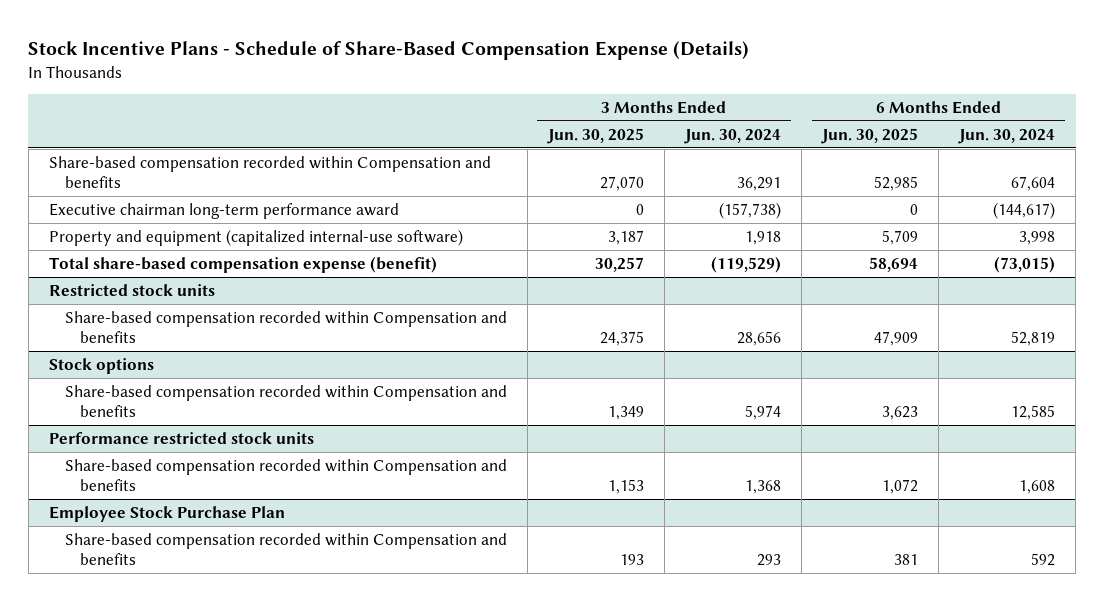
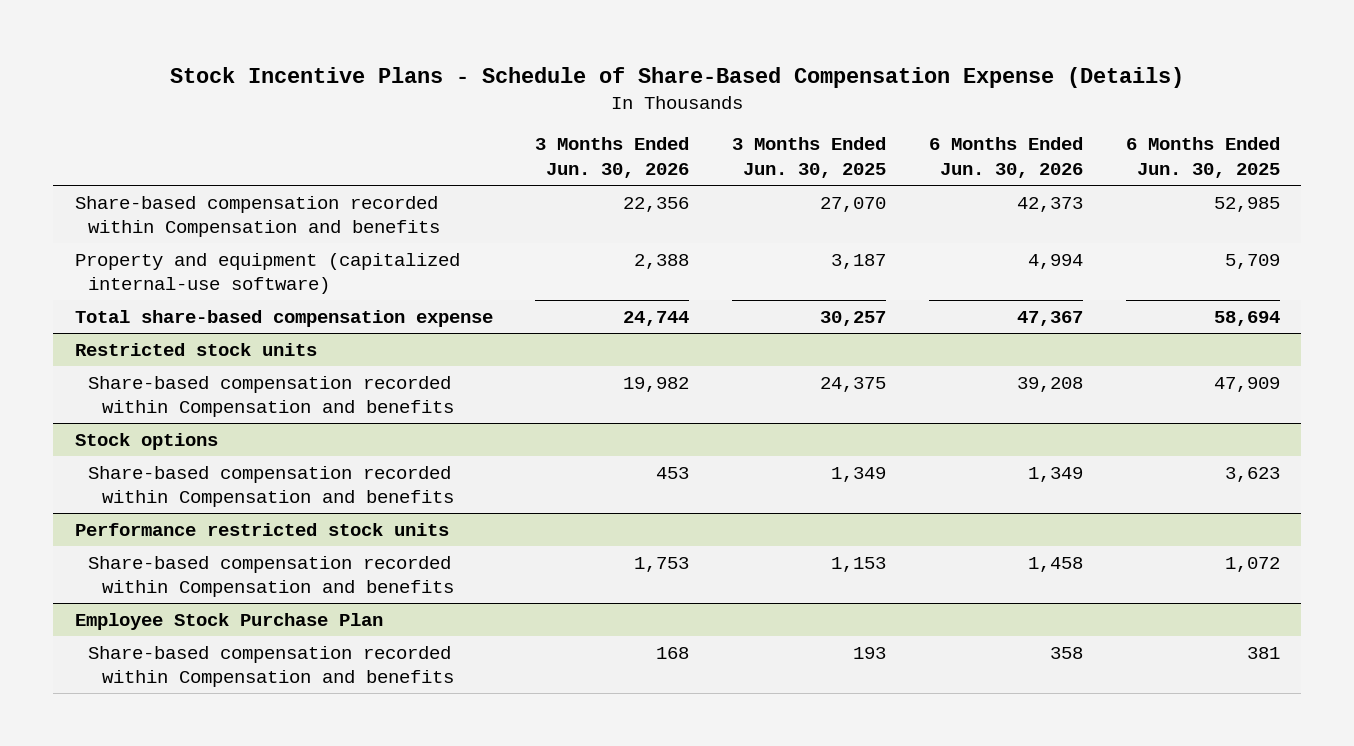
[683,128,781,144] Jun. 30, 2024 -> none
[958,128,1056,144] Jun. 30, 2024 -> none
none -> [535,137,690,178] 3 Months Ended Jun. 30, 2026
none -> [928,137,1083,178] 6 Months Ended Jun. 30, 2026
[48,202,399,219] Executive chairman long-term performance award -> none
[48,255,437,273] Total share-based compensation expense (benefit) -> [74,309,493,327] Total share-based compensation expense

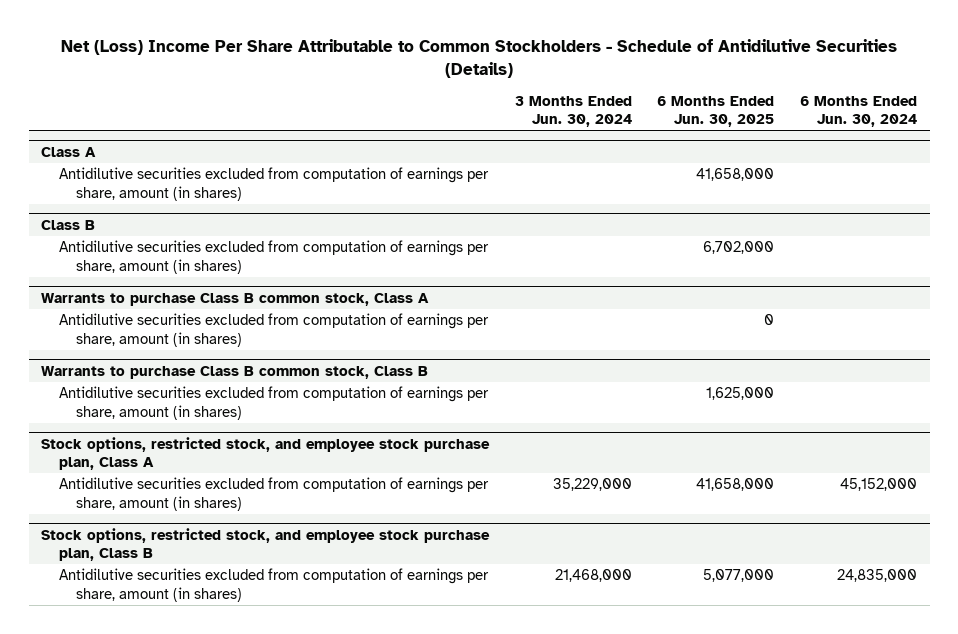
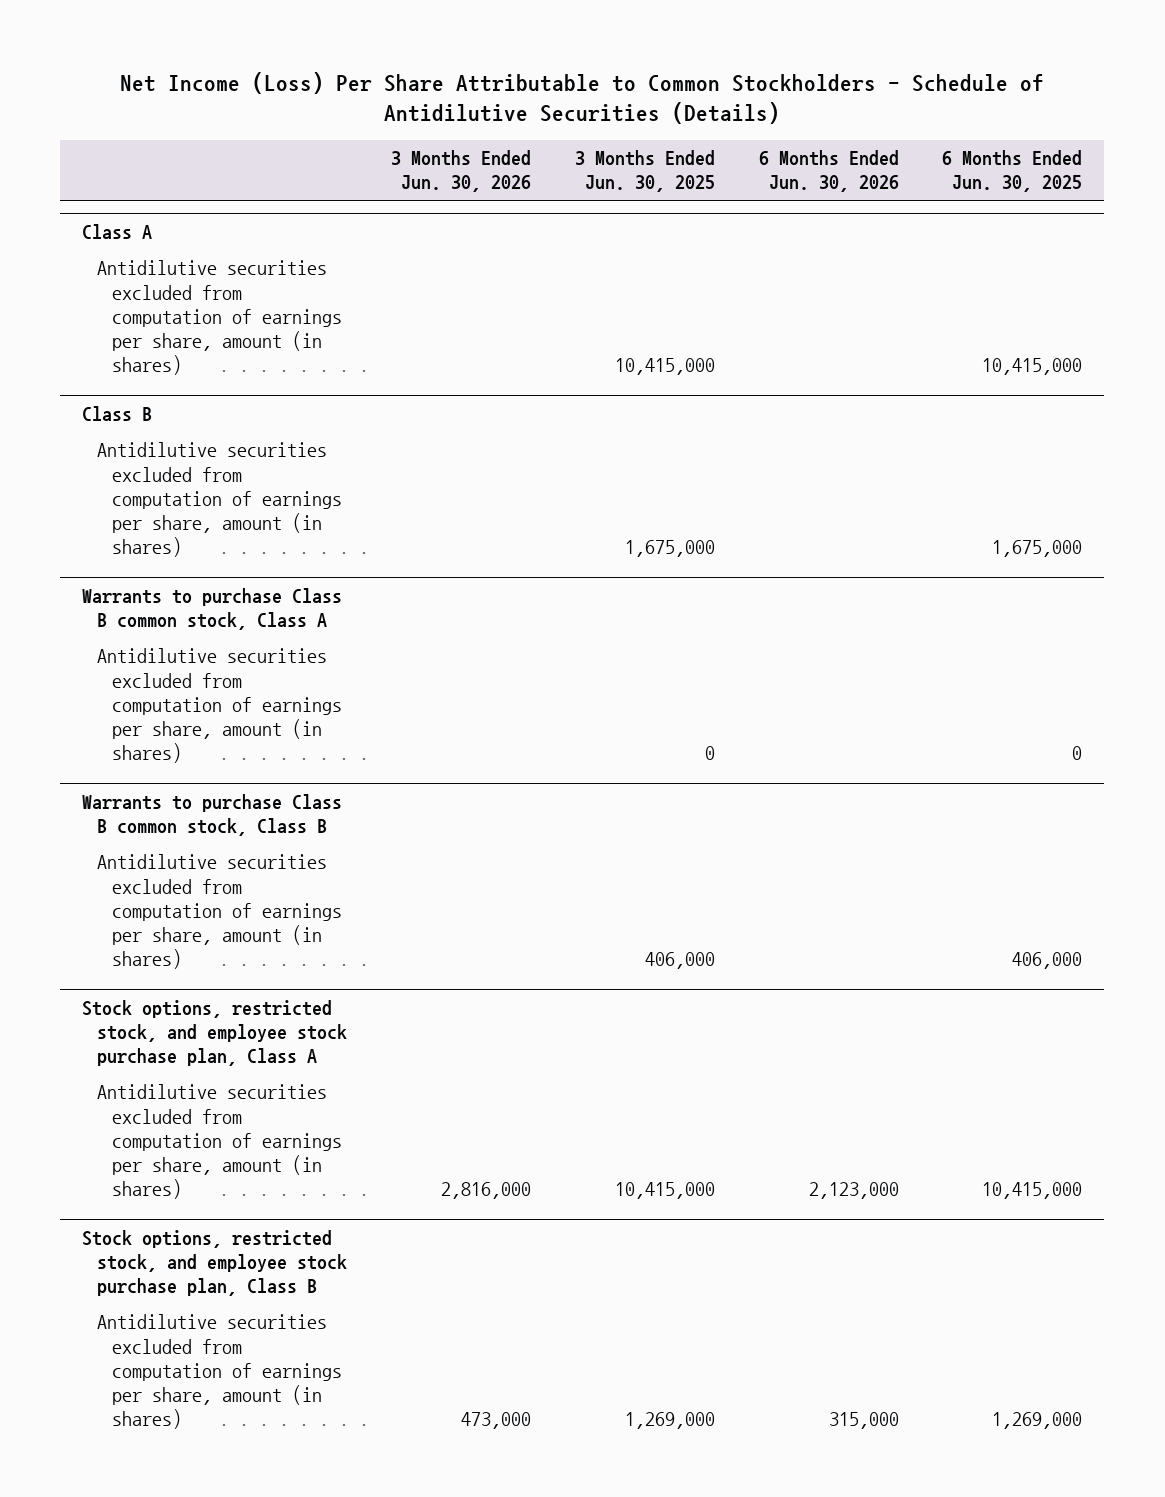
[61,38,898,78] Net (Loss) Income Per Share Attributable to Common Stockholders - Schedule of Antidilutive Securities (Details) -> [120,72,1045,125] Net Income (Loss) Per Share Attributable to Common Stockholders - Schedule of Antidilutive Securities (Details)
[514,95,632,127] 3 Months Ended Jun. 30, 2024 -> none
[799,95,917,127] 6 Months Ended Jun. 30, 2024 -> none
none -> [390,150,531,193] 3 Months Ended Jun. 30, 2026
none -> [574,150,715,193] 3 Months Ended Jun. 30, 2025
none -> [758,150,899,193] 6 Months Ended Jun. 30, 2026
[696,168,775,182] 41,658,000 -> [982,357,1083,375] 10,415,000
[703,241,775,255] 6,702,000 -> [992,539,1083,557] 1,675,000
[706,387,775,401] 1,625,000 -> [1012,951,1083,969] 406,000
[696,478,775,492] 41,658,000 -> [982,1181,1083,1199] 10,415,000
[703,569,775,583] 5,077,000 -> [992,1411,1083,1429] 1,269,000

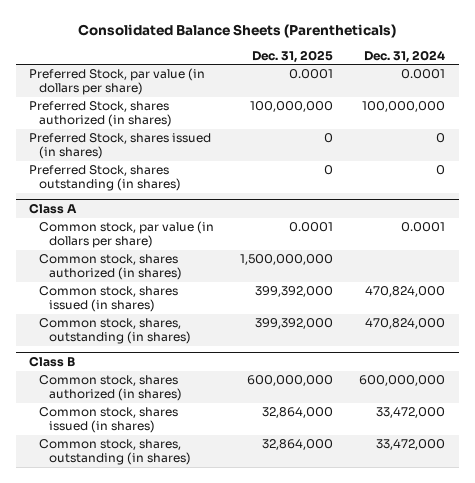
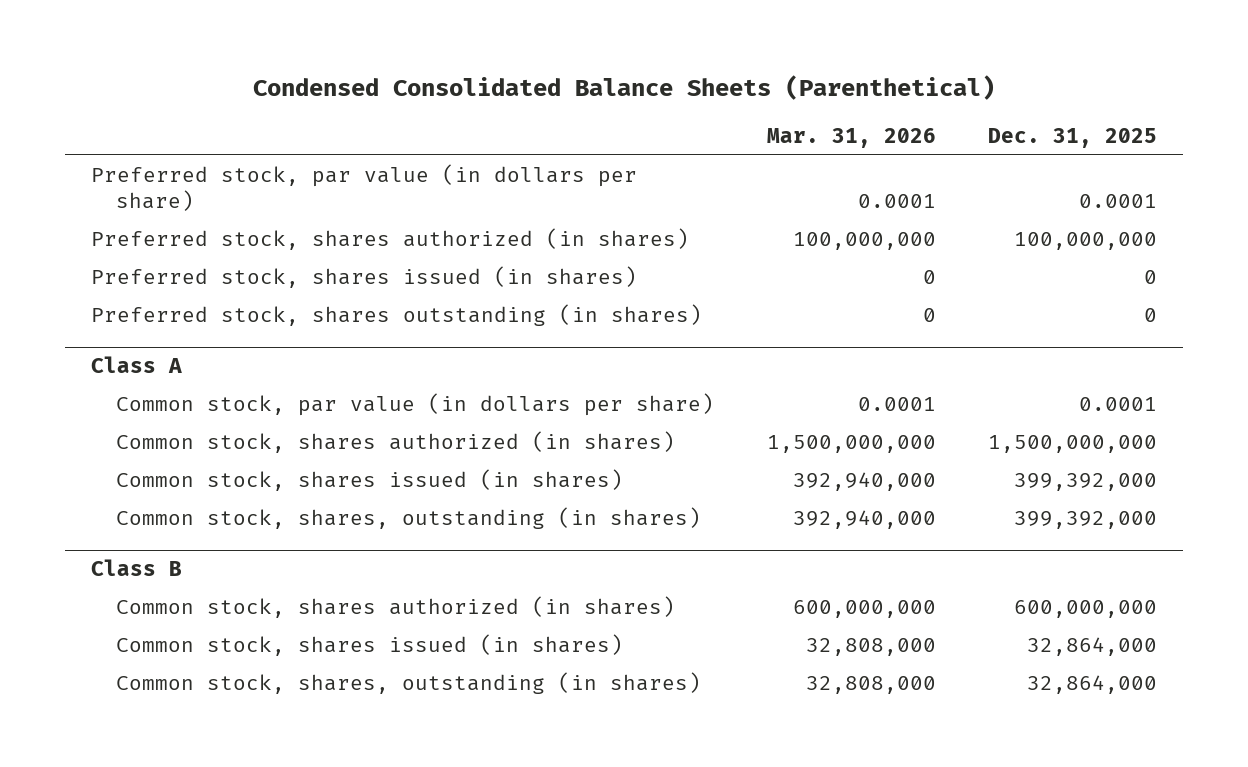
[78,23,397,38] Consolidated Balance Sheets (Parentheticals) -> [253,75,996,101] Condensed Consolidated Balance Sheets (Parenthetical)
[364,49,446,63] Dec. 31, 2024 -> none
none -> [766,127,936,148] Mar. 31, 2026
[29,68,206,96] Preferred Stock, par value (in dollars per share) -> [91,164,638,212] Preferred stock, par value (in dollars per share)
[29,101,173,128] Preferred Stock, shares authorized (in shares) -> [91,228,690,251] Preferred stock, shares authorized (in shares)
[29,133,212,160] Preferred Stock, shares issued (in shares) -> [91,266,638,289] Preferred stock, shares issued (in shares)
[29,165,182,192] Preferred Stock, shares outstanding (in shares) -> [91,304,703,327] Preferred stock, shares outstanding (in shares)

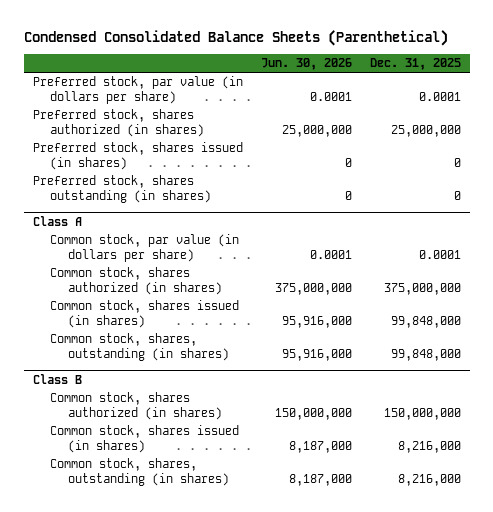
[766,127,936,148] Mar. 31, 2026 -> none
none -> [260,57,352,70] Jun. 30, 2026
[1014,232,1158,251] 100,000,000 -> [390,125,461,138] 25,000,000
[988,435,1158,454] 1,500,000,000 -> [383,283,461,296] 375,000,000
[1014,473,1158,492] 399,392,000 -> [390,316,461,329] 99,848,000
[1014,511,1158,530] 399,392,000 -> [390,349,461,362] 99,848,000
[1014,600,1158,619] 600,000,000 -> [383,408,461,421] 150,000,000
[1027,637,1158,657] 32,864,000 -> [397,441,461,454] 8,216,000
[1027,675,1158,695] 32,864,000 -> [397,474,461,487] 8,216,000

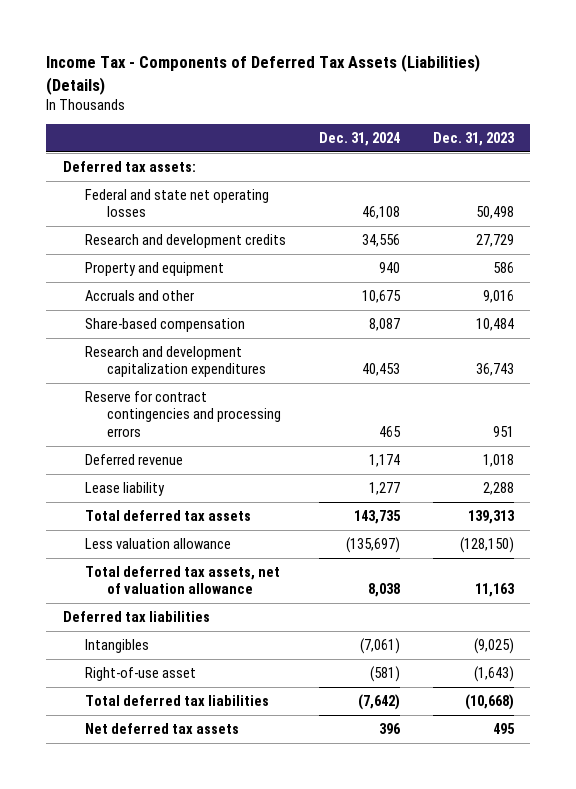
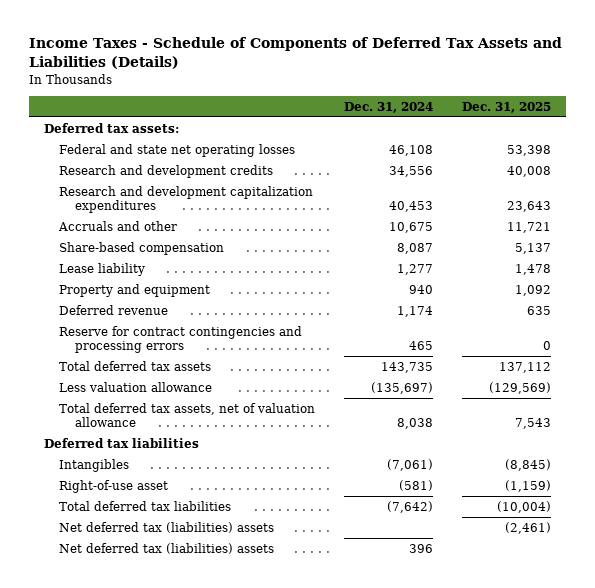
[46,54,481,95] Income Tax - Components of Deferred Tax Assets (Liabilities) (Details) -> [29,37,563,70] Income Taxes - Schedule of Components of Deferred Tax Assets and Liabilities (Details)
[432,132,515,147] Dec. 31, 2023 -> none
none -> [462,101,552,113] Dec. 31, 2025
[84,345,267,378] Research and development capitalization expenditures -> [59,185,314,213] Research and development capitalization expenditures
[84,261,224,276] Property and equipment -> [59,283,211,297] Property and equipment
[84,453,183,465] Deferred revenue -> [59,304,169,315] Deferred revenue
[84,390,282,437] Reserve for contract contingencies and processing errors -> [59,325,303,353] Reserve for contract contingencies and processing errors
none -> [59,521,275,533] Net deferred tax (liabilities) assets
[84,722,239,734] Net deferred tax assets -> [59,542,275,554] Net deferred tax (liabilities) assets

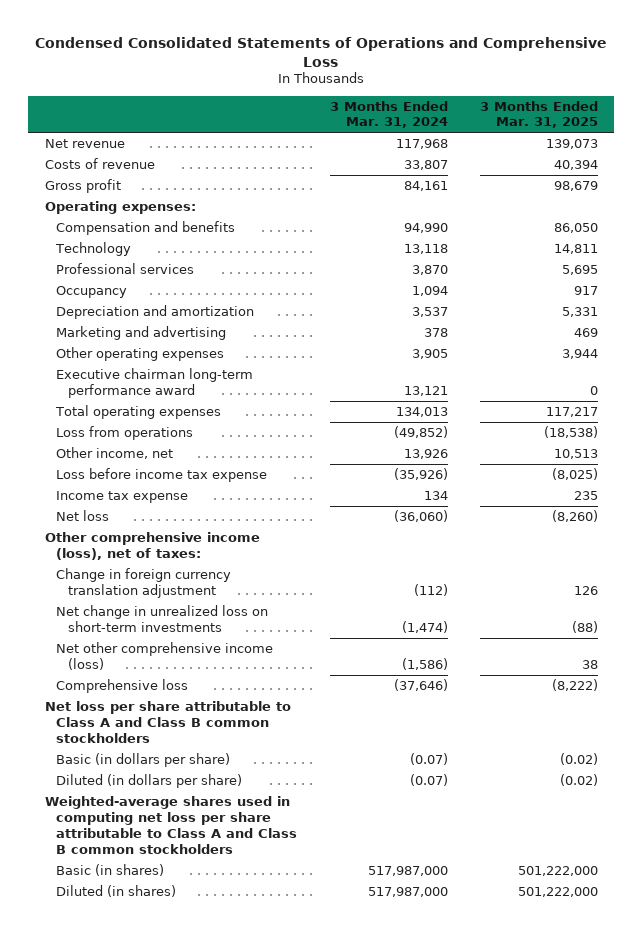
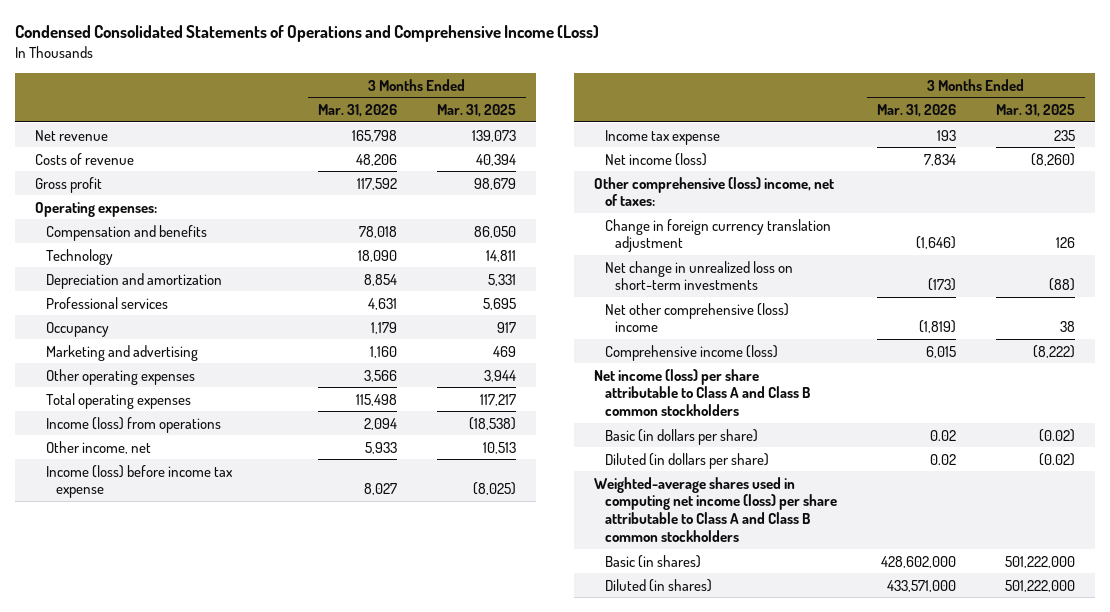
[35,36,608,67] Condensed Consolidated Statements of Operations and Comprehensive Loss -> [14,24,599,42] Condensed Consolidated Statements of Operations and Comprehensive Income (Loss)
[329,100,448,129] 3 Months Ended Mar. 31, 2024 -> none
none -> [317,104,397,118] Mar. 31, 2026
[56,304,255,319] Depreciation and amortization -> [45,272,222,289] Depreciation and amortization
[56,367,254,398] Executive chairman long-term performance award -> none
[56,425,194,440] Loss from operations -> [45,416,221,433] Income (loss) from operations
[56,467,268,482] Loss before income tax expense -> [45,464,233,499] Income (loss) before income tax expense
[56,509,110,521] Net loss -> [604,152,707,166] Net income (loss)
[44,531,260,560] Other comprehensive income (loss), net of taxes: -> [593,176,834,207] Other comprehensive (loss) income, net of taxes:
[56,641,274,670] Net other comprehensive income (loss) -> [604,302,789,333] Net other comprehensive (loss) income
[56,678,189,693] Comprehensive loss -> [604,344,778,361] Comprehensive income (loss)
[44,700,291,743] Net loss per share attributable to Class A and Class B common stockholders -> [593,368,810,417] Net income (loss) per share attributable to Class A and Class B common stockholders
[44,795,298,854] Weighted-average shares used in computing net loss per share attributable to Class A and Class B common stockholders -> [593,476,837,543] Weighted-average shares used in computing net income (loss) per share attributable to Class A and Class B common stockholders

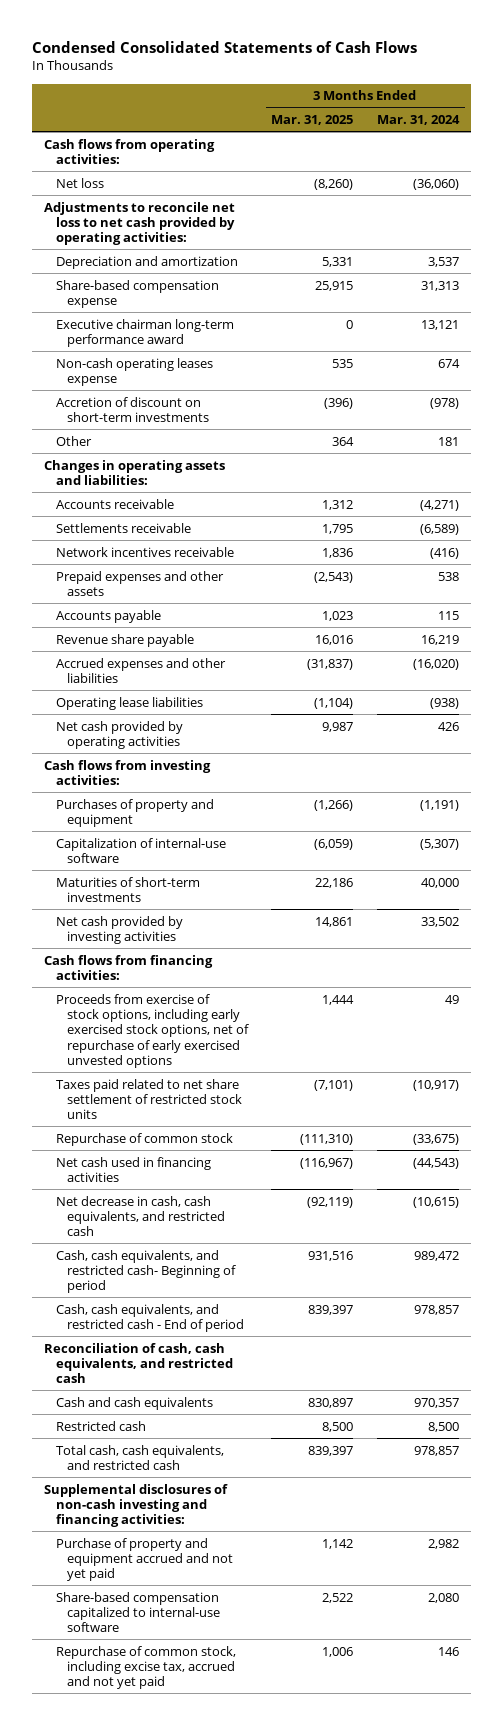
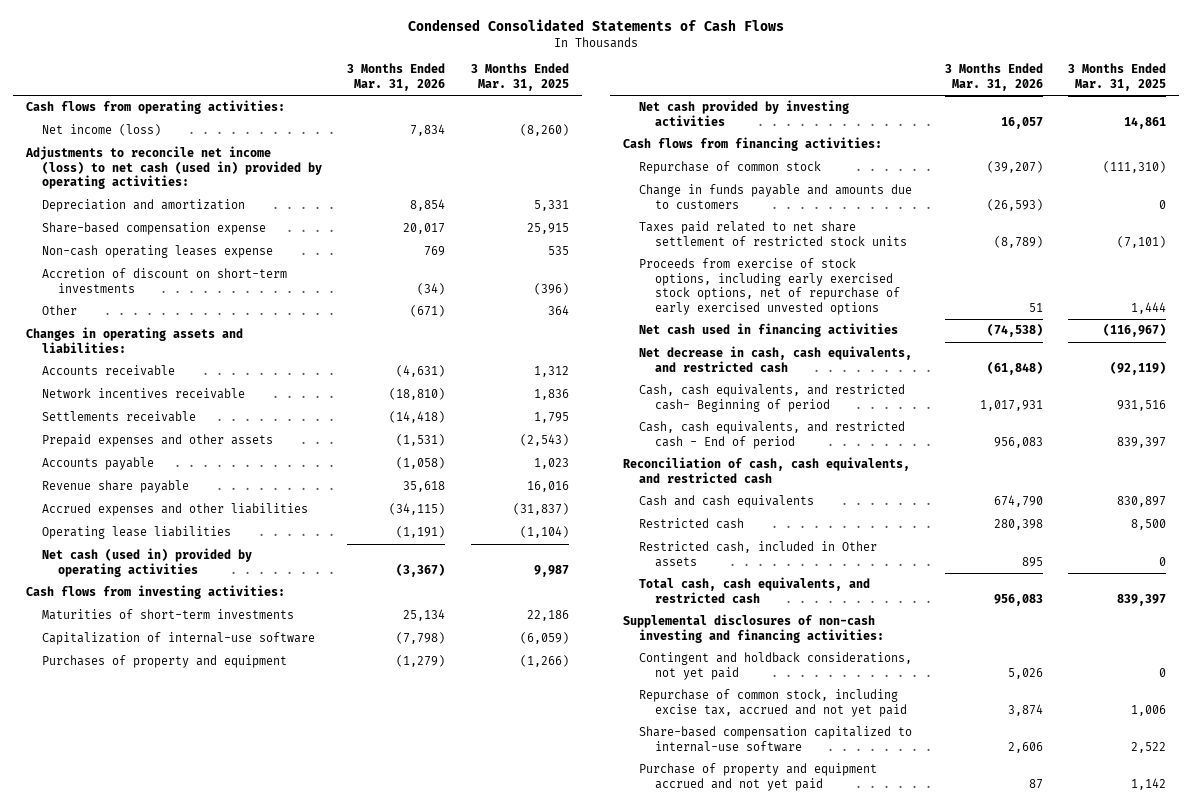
[376,114,460,125] Mar. 31, 2024 -> none
none -> [347,63,446,91] 3 Months Ended Mar. 31, 2026
[55,177,104,188] Net loss -> [41,124,161,137] Net income (loss)
[44,201,236,246] Adjustments to reconcile net loss to net cash provided by operating activities: -> [25,146,322,190] Adjustments to reconcile net income (loss) to net cash (used in) provided by operating activities:
[55,318,234,347] Executive chairman long-term performance award -> none
[55,522,191,533] Settlements receivable -> [41,411,196,423] Settlements receivable
[55,720,183,749] Net cash provided by operating activities -> [41,548,252,577] Net cash (used in) provided by operating activities
[55,837,226,863] Capitalization of internal-use software -> [41,632,315,646] Capitalization of internal-use software
[55,798,214,827] Purchases of property and equipment -> [41,655,287,669] Purchases of property and equipment
none -> [639,184,913,209] Change in funds payable and amounts due to customers
[55,1078,242,1120] Taxes paid related to net share settlement of restricted stock units -> [639,221,907,246] Taxes paid related to net share settlement of restricted stock units
[55,993,249,1068] Proceeds from exercise of stock options, including early exercised stock options, net of repurchase of early exercised unvested options -> [639,258,900,315] Proceeds from exercise of stock options, including early exercised stock options, net of repurchase of early exercised unvested options
none -> [639,541,878,567] Restricted cash, included in Other assets
none -> [639,652,913,680] Contingent and holdback considerations, not yet paid
[55,1591,220,1633] Share-based compensation capitalized to internal-use software -> [639,726,913,752] Share-based compensation capitalized to internal-use software
[55,1537,233,1582] Purchase of property and equipment accrued and not yet paid -> [639,763,878,791] Purchase of property and equipment accrued and not yet paid

